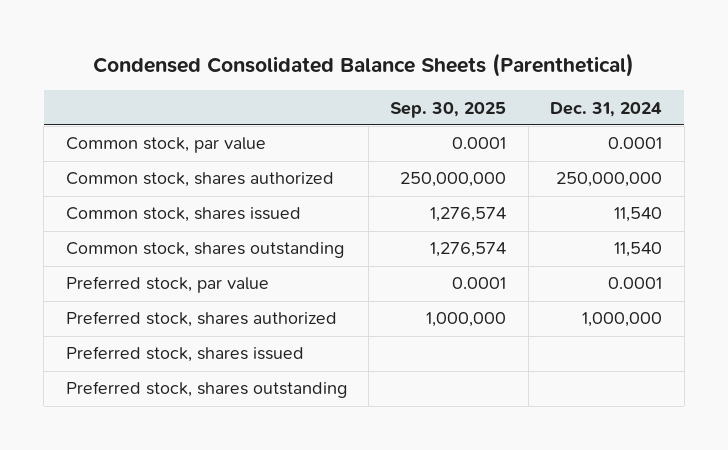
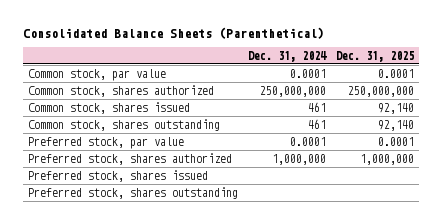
[92,53,634,78] Condensed Consolidated Balance Sheets (Parenthetical) -> [23,26,325,39] Consolidated Balance Sheets (Parenthetical)
[390,101,507,118] Sep. 30, 2025 -> none
none -> [336,50,415,62] Dec. 31, 2025
[614,207,663,223] 11,540 -> [308,101,327,112] 461
[614,242,663,258] 11,540 -> [308,118,327,129] 461

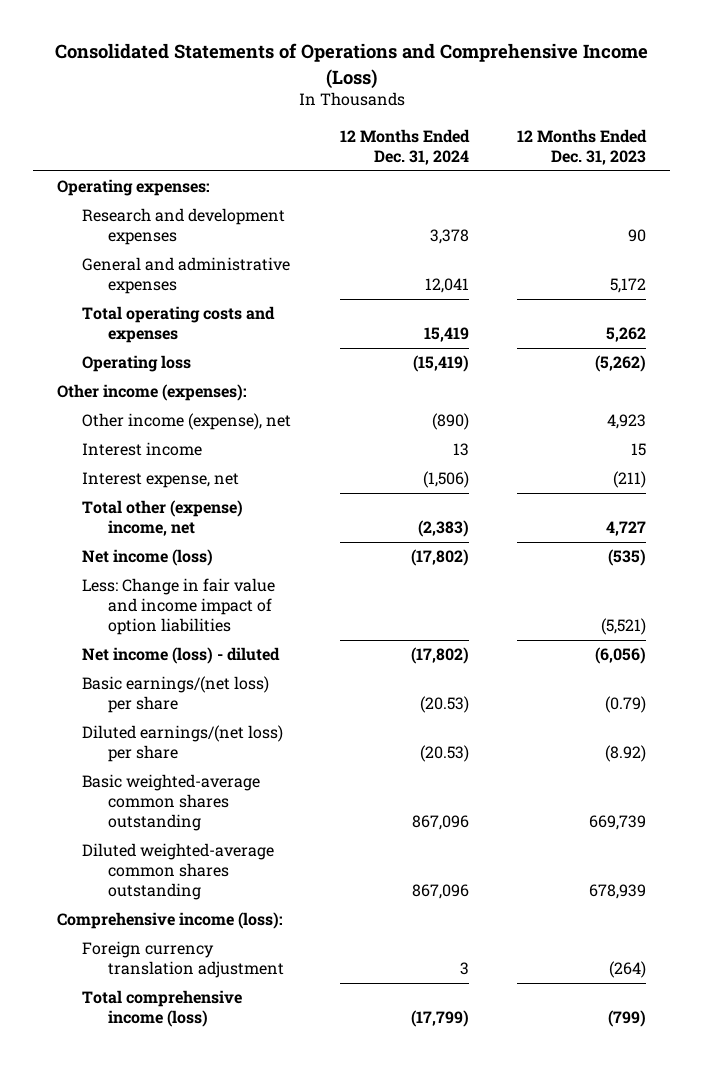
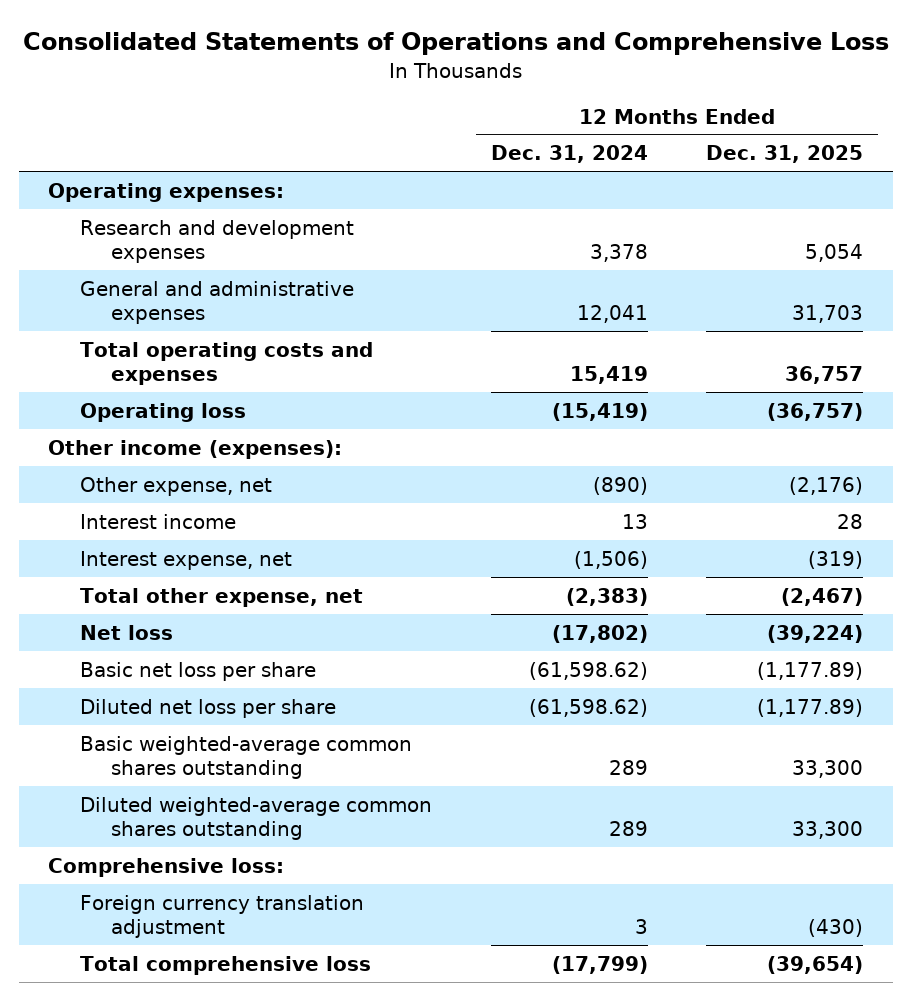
[54,43,648,89] Consolidated Statements of Operations and Comprehensive Income (Loss) -> [22,32,889,56] Consolidated Statements of Operations and Comprehensive Loss
[517,129,648,165] 12 Months Ended Dec. 31, 2023 -> none
none -> [706,145,864,164] Dec. 31, 2025
[82,413,292,431] Other income (expense), net -> [79,476,272,496] Other expense, net
[82,578,276,635] Less: Change in fair value and income impact of option liabilities -> none
[82,647,281,665] Net income (loss) - diluted -> none
[82,500,244,537] Total other (expense) income, net -> [79,587,363,607] Total other expense, net
[82,549,214,567] Net income (loss) -> [79,624,173,640] Net loss
[82,676,270,714] Basic earnings/(net loss) per share -> [79,661,316,681] Basic net loss per share
[419,696,469,714] (20.53) -> [528,661,648,680] (61,598.62)
[82,725,284,763] Diluted earnings/(net loss) per share -> [79,698,336,718] Diluted net loss per share
[419,745,469,763] (20.53) -> [528,698,648,717] (61,598.62)
[411,814,469,830] 867,096 -> [608,759,648,775] 289
[411,883,469,899] 867,096 -> [608,820,648,836] 289
[57,912,284,930] Comprehensive income (loss): -> [48,857,285,877] Comprehensive loss:
[82,990,243,1028] Total comprehensive income (loss) -> [79,955,371,975] Total comprehensive loss

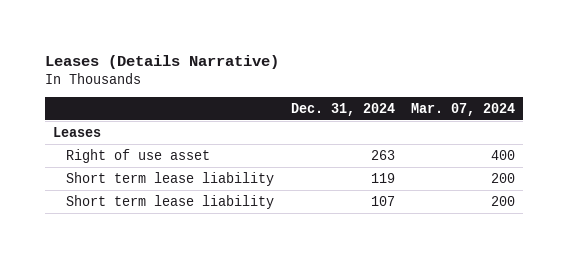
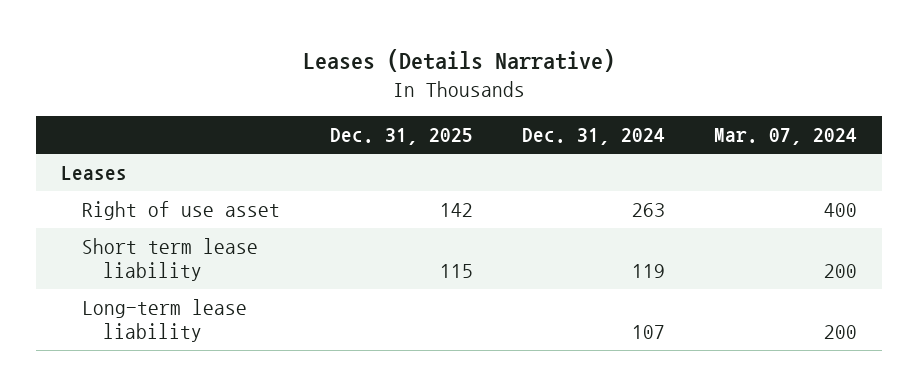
none -> [329,128,473,146] Dec. 31, 2025
[66,194,275,209] Short term lease liability -> [82,298,248,343] Long-term lease liability

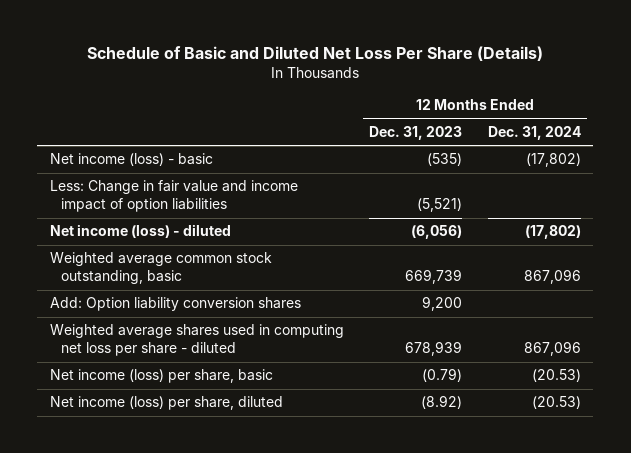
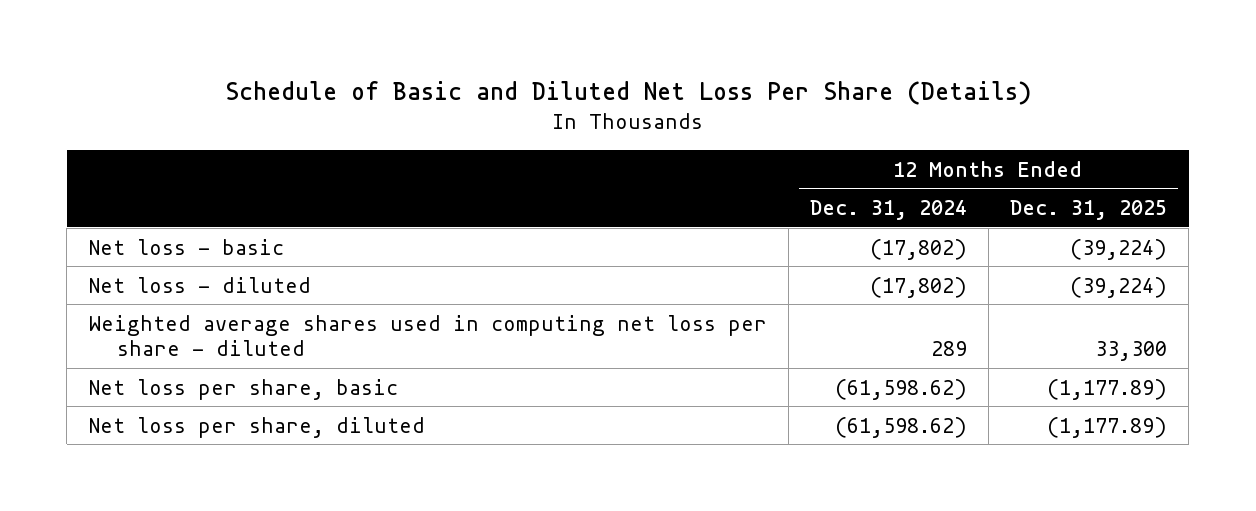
[369,125,463,140] Dec. 31, 2023 -> none
none -> [1010,199,1168,220] Dec. 31, 2025
[49,180,298,213] Less: Change in fair value and income impact of option liabilities -> none
[49,252,272,285] Weighted average common stock outstanding, basic -> none
[49,297,301,312] Add: Option liability conversion shares -> none
[49,153,213,167] Net income (loss) - basic -> [88,238,284,255] Net loss - basic
[49,224,231,239] Net income (loss) - diluted -> [88,276,311,293] Net loss - diluted
[523,341,581,357] 867,096 -> [930,341,967,357] 289
[49,369,273,384] Net income (loss) per share, basic -> [88,378,398,400] Net loss per share, basic
[531,369,581,383] (20.53) -> [834,378,967,400] (61,598.62)
[49,396,283,411] Net income (loss) per share, diluted -> [88,416,425,438] Net loss per share, diluted
[531,396,581,410] (20.53) -> [834,416,967,438] (61,598.62)

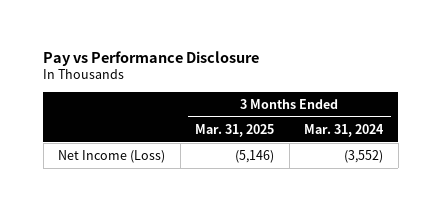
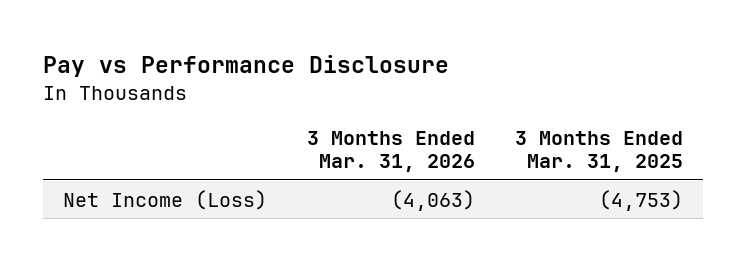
[304,123,385,137] Mar. 31, 2024 -> none
none -> [306,131,475,173] 3 Months Ended Mar. 31, 2026
[235,149,275,163] (5,146) -> [598,189,683,211] (4,753)

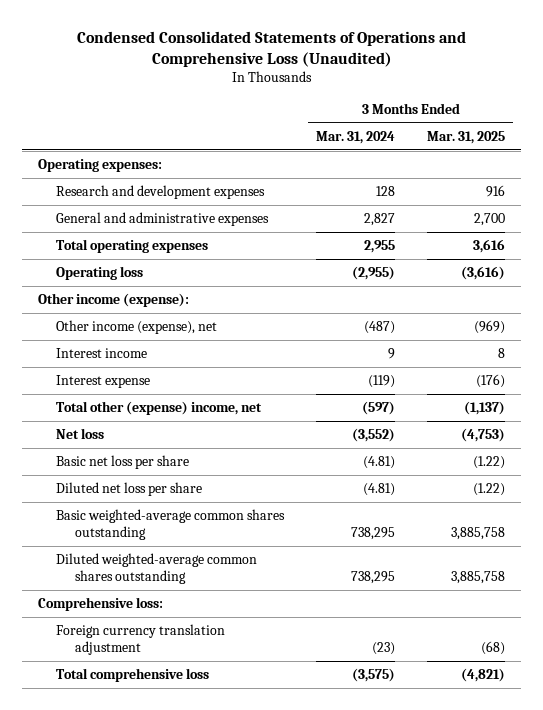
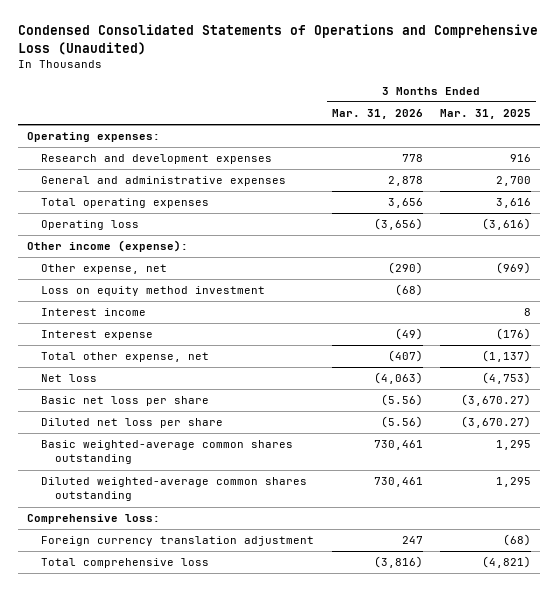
[316,130,396,144] Mar. 31, 2024 -> none
none -> [331,109,423,120] Mar. 31, 2026
[56,320,218,335] Other income (expense), net -> [40,264,167,275] Other expense, net
none -> [40,286,265,297] Loss on equity method investment
[56,401,263,416] Total other (expense) income, net -> [40,352,209,363] Total other expense, net
[472,456,505,470] (1.22) -> [461,394,532,407] (3,670.27)
[472,483,505,497] (1.22) -> [461,416,532,429] (3,670.27)
[450,527,505,541] 3,885,758 -> [496,440,532,451] 1,295
[450,571,505,585] 3,885,758 -> [496,477,532,488] 1,295

